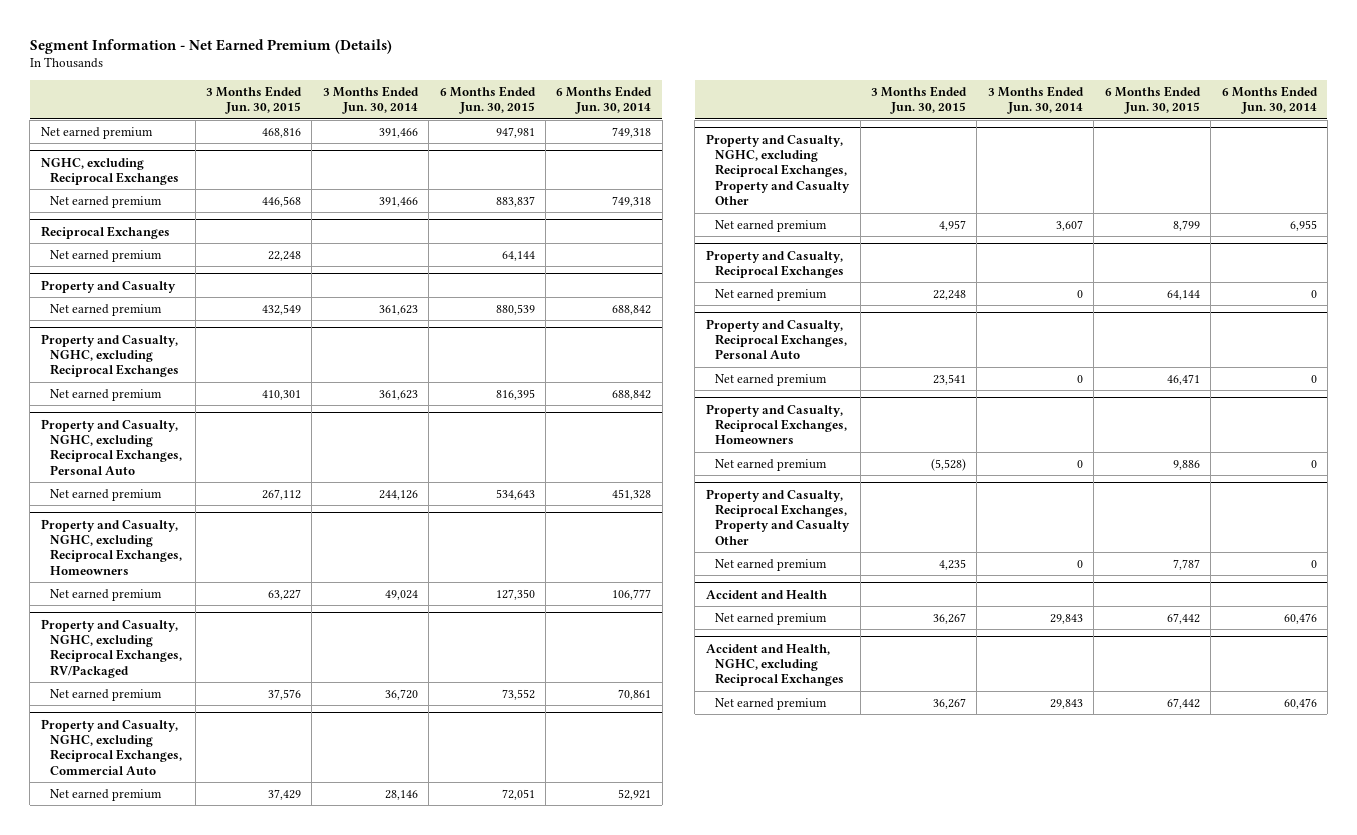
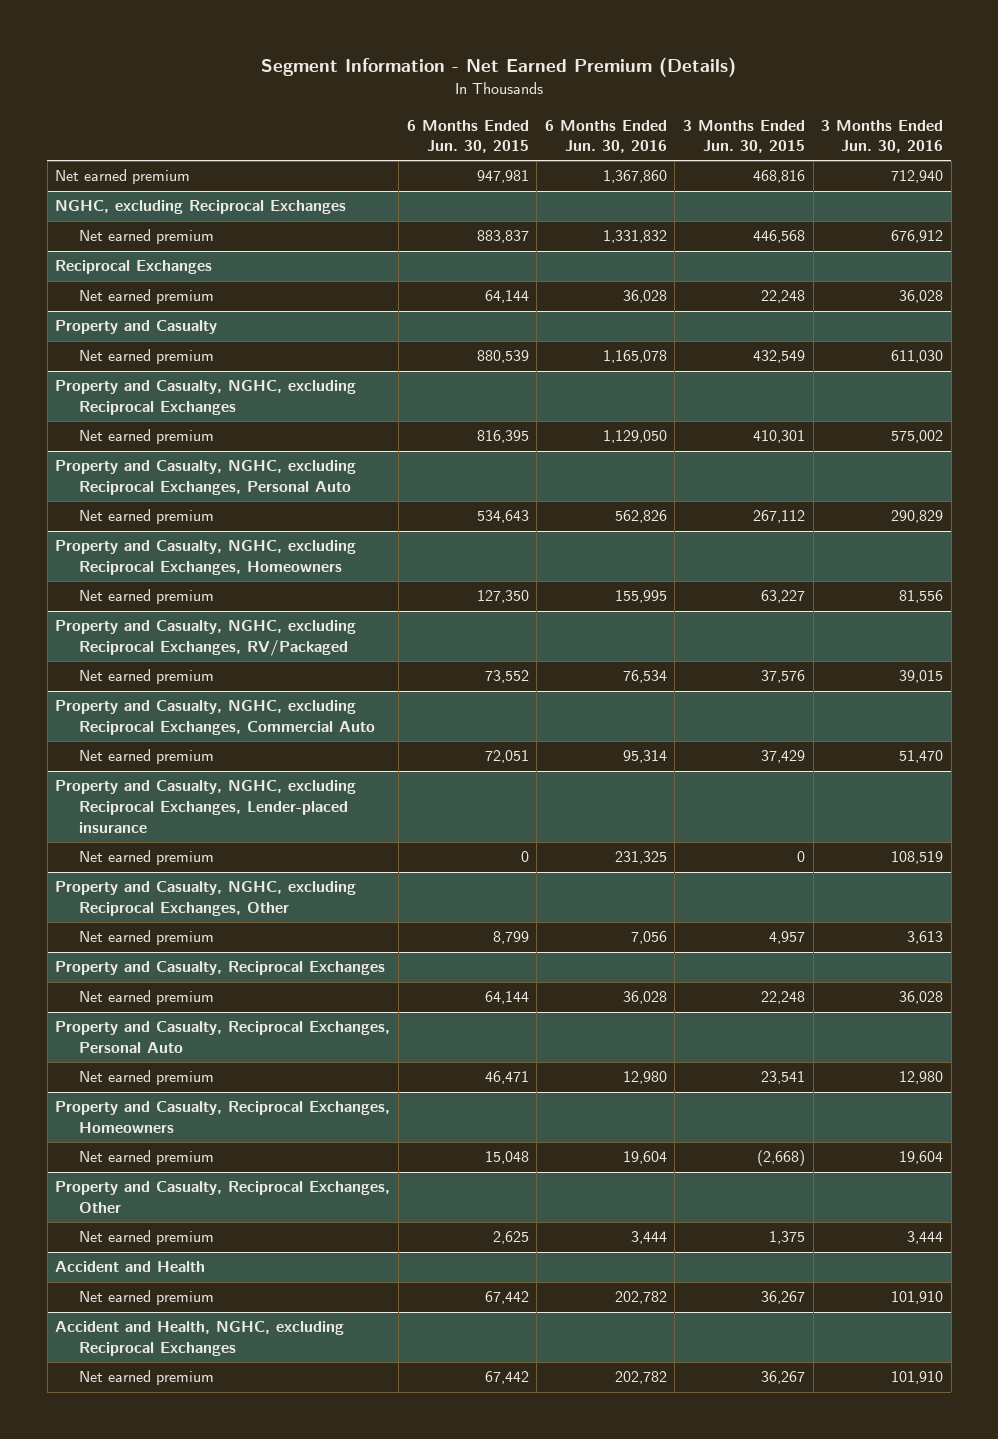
[322,85,419,115] 3 Months Ended Jun. 30, 2014 -> none
[556,85,653,115] 6 Months Ended Jun. 30, 2014 -> none
none -> [544,119,667,154] 6 Months Ended Jun. 30, 2016
none -> [821,119,944,154] 3 Months Ended Jun. 30, 2016
none -> [55,780,357,833] Property and Casualty, NGHC, excluding Reciprocal Exchanges, Lender-placed insurance
none -> [79,850,215,866] Net earned premium
[705,133,851,206] Property and Casualty, NGHC, excluding Reciprocal Exchanges, Property and Casualty Other -> [55,881,357,916] Property and Casualty, NGHC, excluding Reciprocal Exchanges, Other
[930,457,966,471] (5,528) -> [756,1150,805,1167] (2,668)
[1172,459,1200,470] 9,886 -> [484,1151,529,1165] 15,048
[705,488,851,545] Property and Casualty, Reciprocal Exchanges, Property and Casualty Other -> [55,1181,391,1213] Property and Casualty, Reciprocal Exchanges, Other
[938,558,966,570] 4,235 -> [768,1231,805,1245] 1,375
[1172,558,1200,570] 7,787 -> [492,1231,529,1245] 2,625

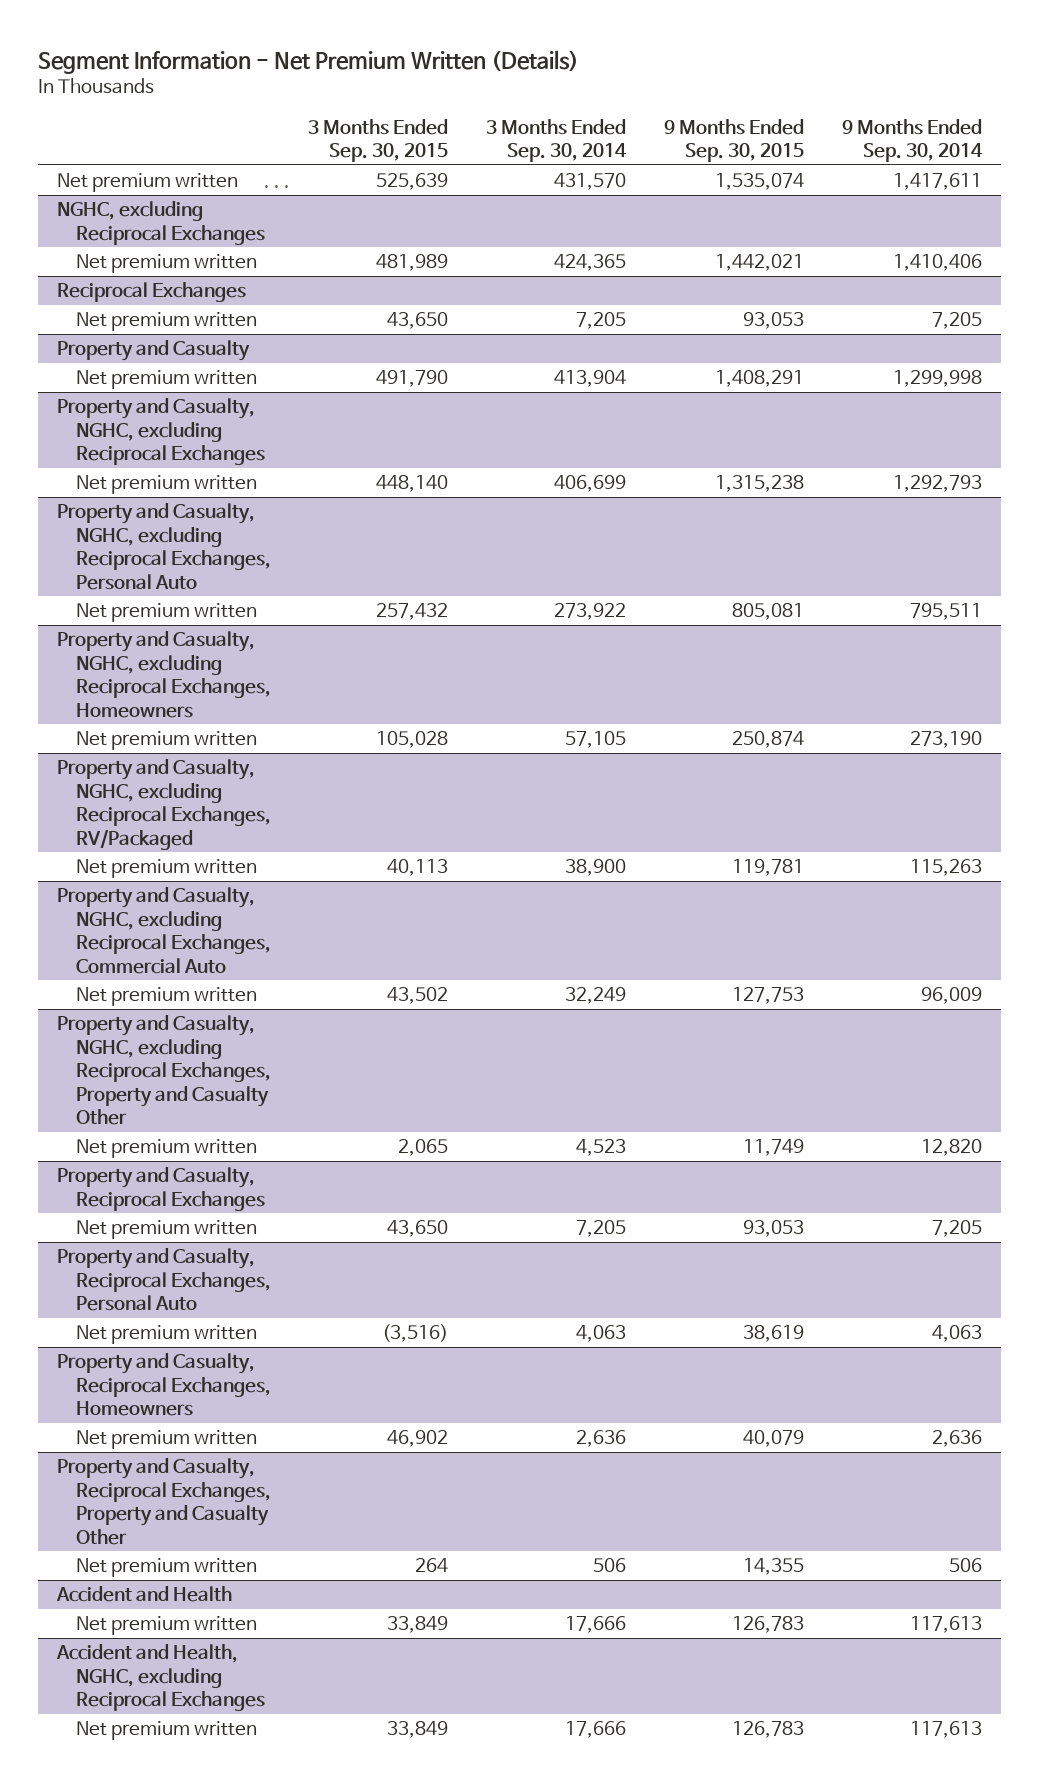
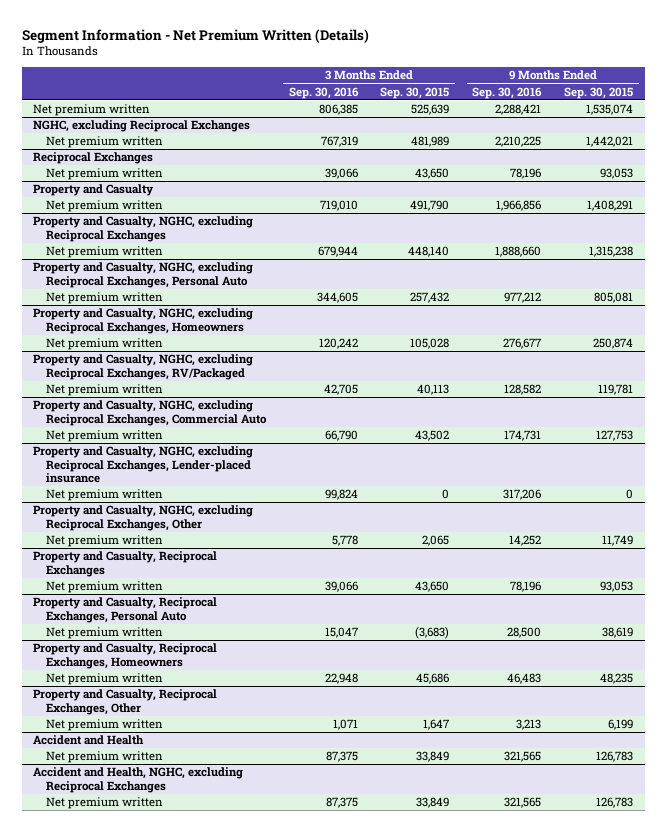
[486,118,628,163] 3 Months Ended Sep. 30, 2014 -> none
[842,118,984,163] 9 Months Ended Sep. 30, 2014 -> none
none -> [288,86,359,99] Sep. 30, 2016
none -> [472,86,543,99] Sep. 30, 2016
none -> [33,446,254,484] Property and Casualty, NGHC, excluding Reciprocal Exchanges, Lender-placed insurance
none -> [45,489,163,502] Net premium written
[57,1015,271,1126] Property and Casualty, NGHC, excluding Reciprocal Exchanges, Property and Casualty Other -> [33,505,254,531] Property and Casualty, NGHC, excluding Reciprocal Exchanges, Other
[382,1324,449,1343] (3,516) -> [415,626,450,640] (3,683)
[387,1430,449,1448] 46,902 -> [416,673,450,685] 45,686
[743,1430,805,1448] 40,079 -> [600,673,634,685] 48,235
[57,1458,271,1545] Property and Casualty, Reciprocal Exchanges, Property and Casualty Other -> [33,689,218,715] Property and Casualty, Reciprocal Exchanges, Other
[415,1558,449,1573] 264 -> [423,719,450,731] 1,647
[743,1558,805,1576] 14,355 -> [608,719,634,731] 6,199

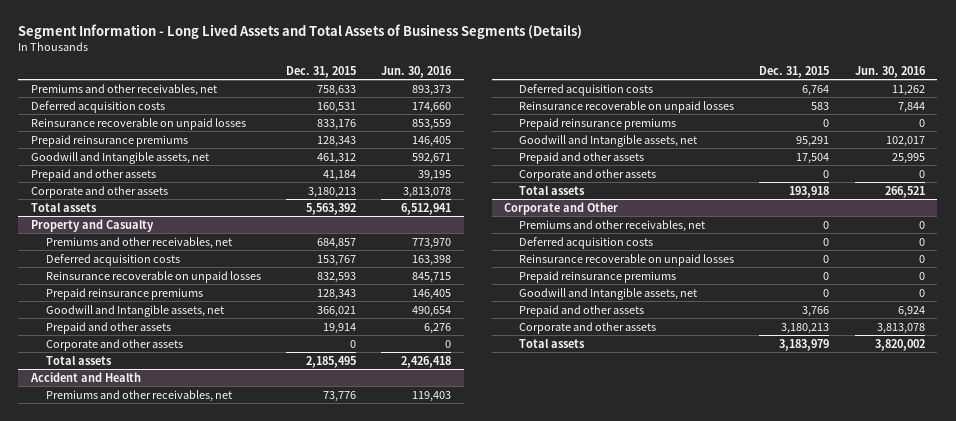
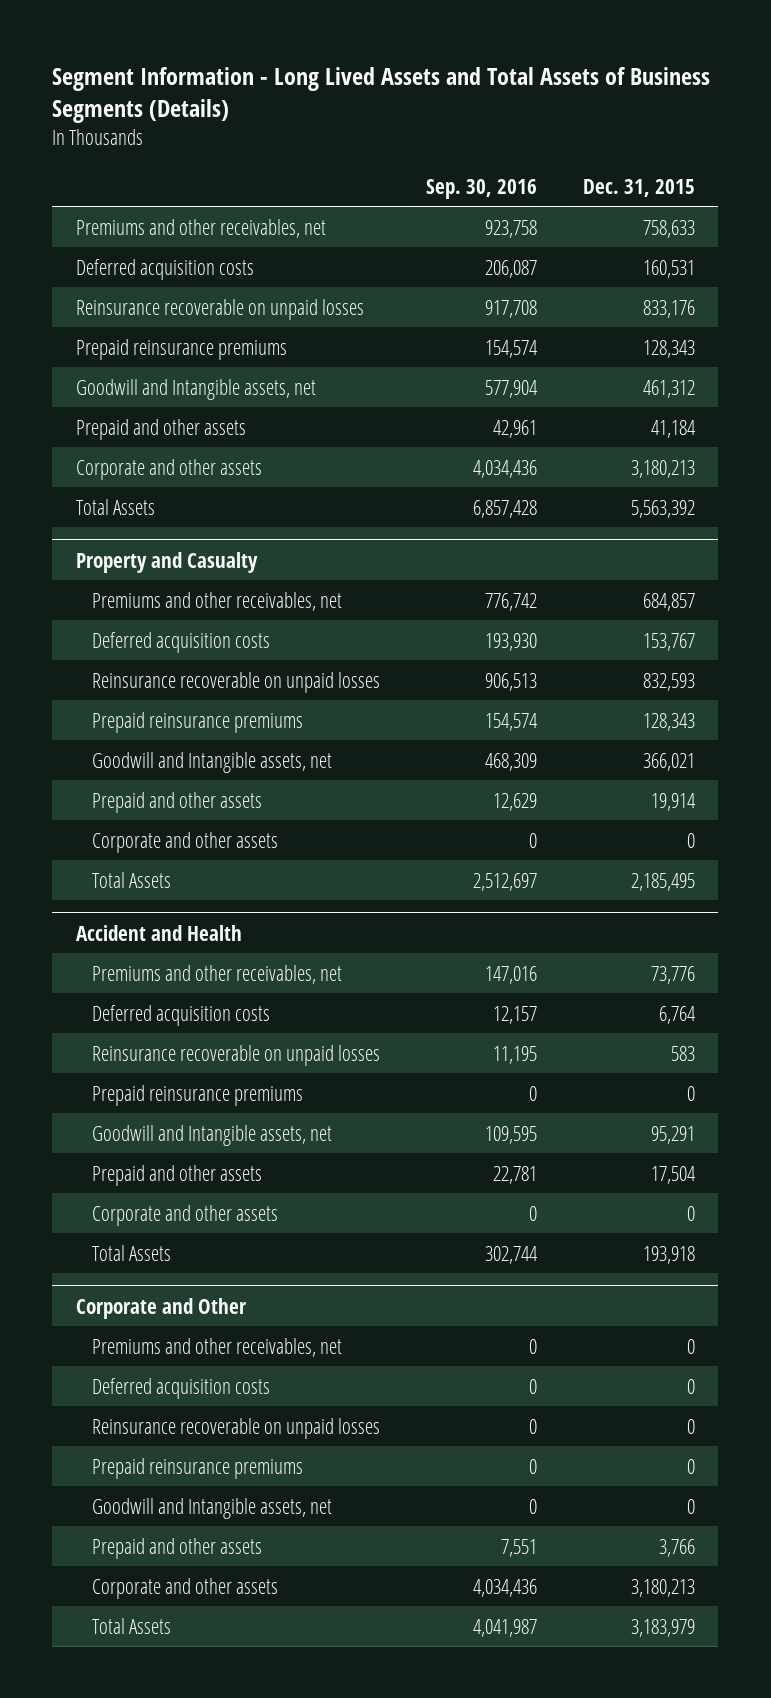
[381,65,453,78] Jun. 30, 2016 -> none
none -> [425,178,537,199] Sep. 30, 2016
[30,202,97,212] Total assets -> [75,498,155,515] Total Assets
[45,355,112,365] Total assets -> [91,871,171,888] Total Assets
[519,185,586,195] Total assets -> [91,1244,171,1261] Total Assets
[519,338,586,348] Total assets -> [91,1617,171,1634] Total Assets

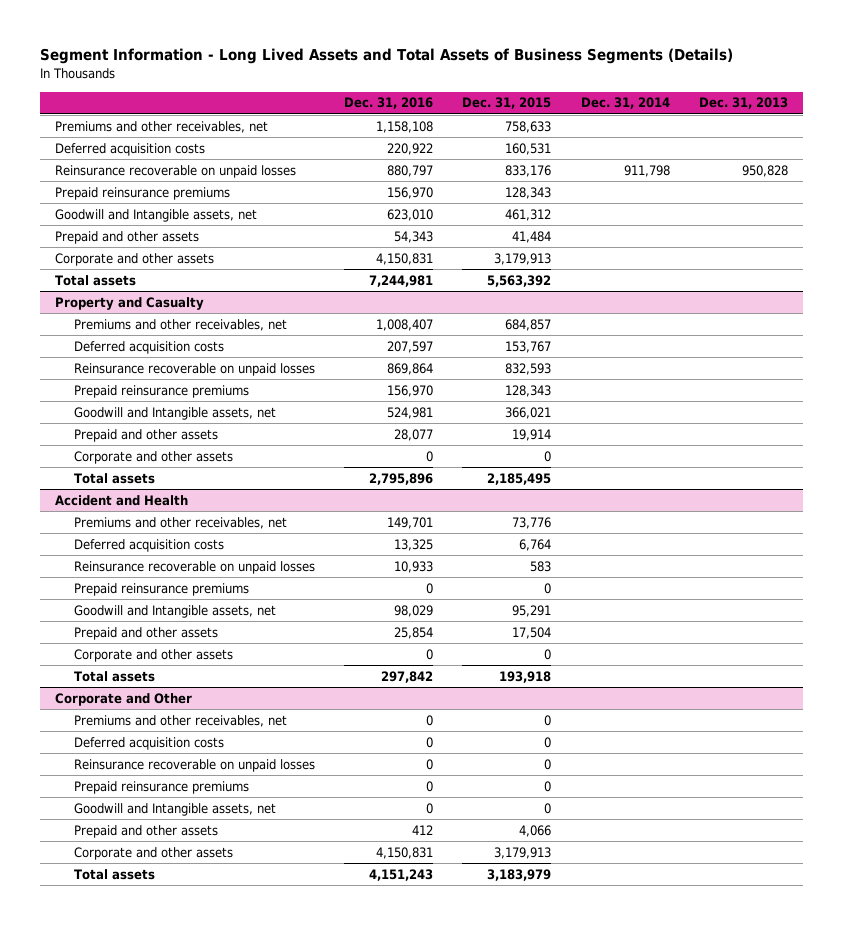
[425,178,537,199] Sep. 30, 2016 -> none
none -> [344,97,434,110] Dec. 31, 2016
none -> [580,97,670,110] Dec. 31, 2014
none -> [698,97,788,110] Dec. 31, 2013
[651,419,697,438] 41,184 -> [512,230,552,243] 41,484
[631,459,696,478] 3,180,213 -> [494,252,552,265] 3,179,913
[75,498,155,515] Total Assets -> [54,274,136,286] Total assets
[91,871,171,888] Total Assets -> [74,472,156,484] Total assets
[91,1244,171,1261] Total Assets -> [74,670,156,682] Total assets
[659,1538,696,1557] 3,766 -> [519,824,552,837] 4,066
[631,1578,696,1597] 3,180,213 -> [494,846,552,859] 3,179,913
[91,1617,171,1634] Total Assets -> [74,868,156,880] Total assets

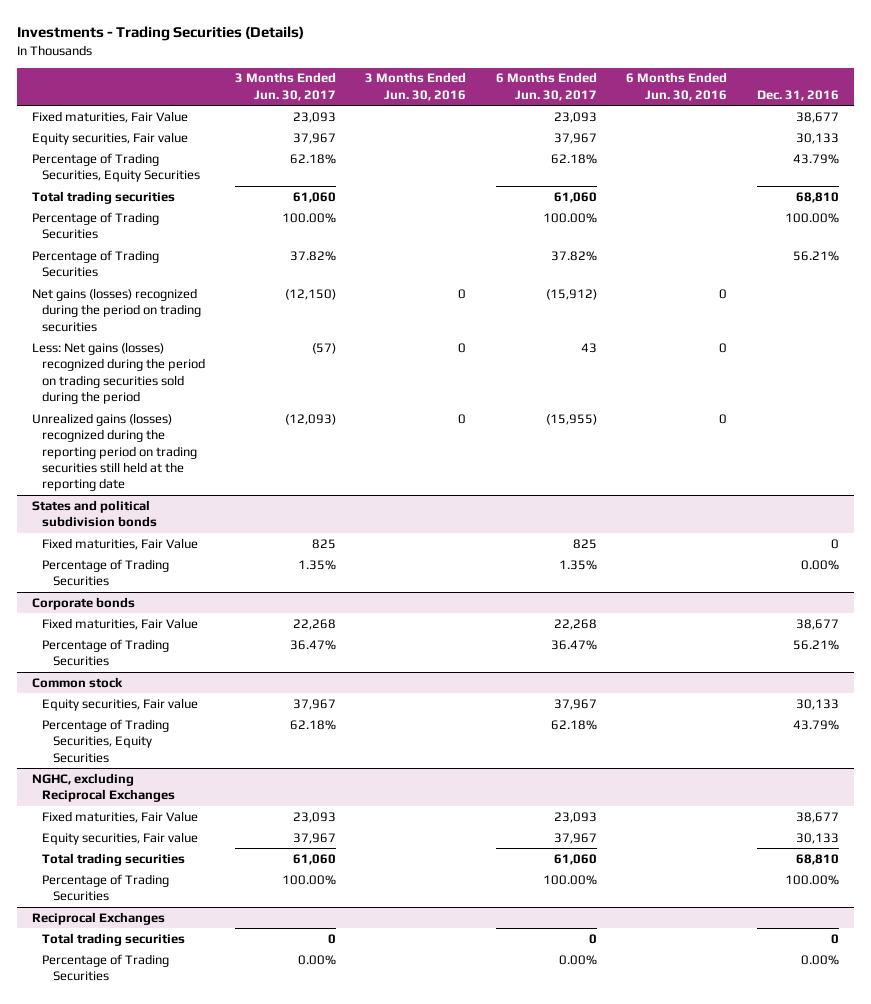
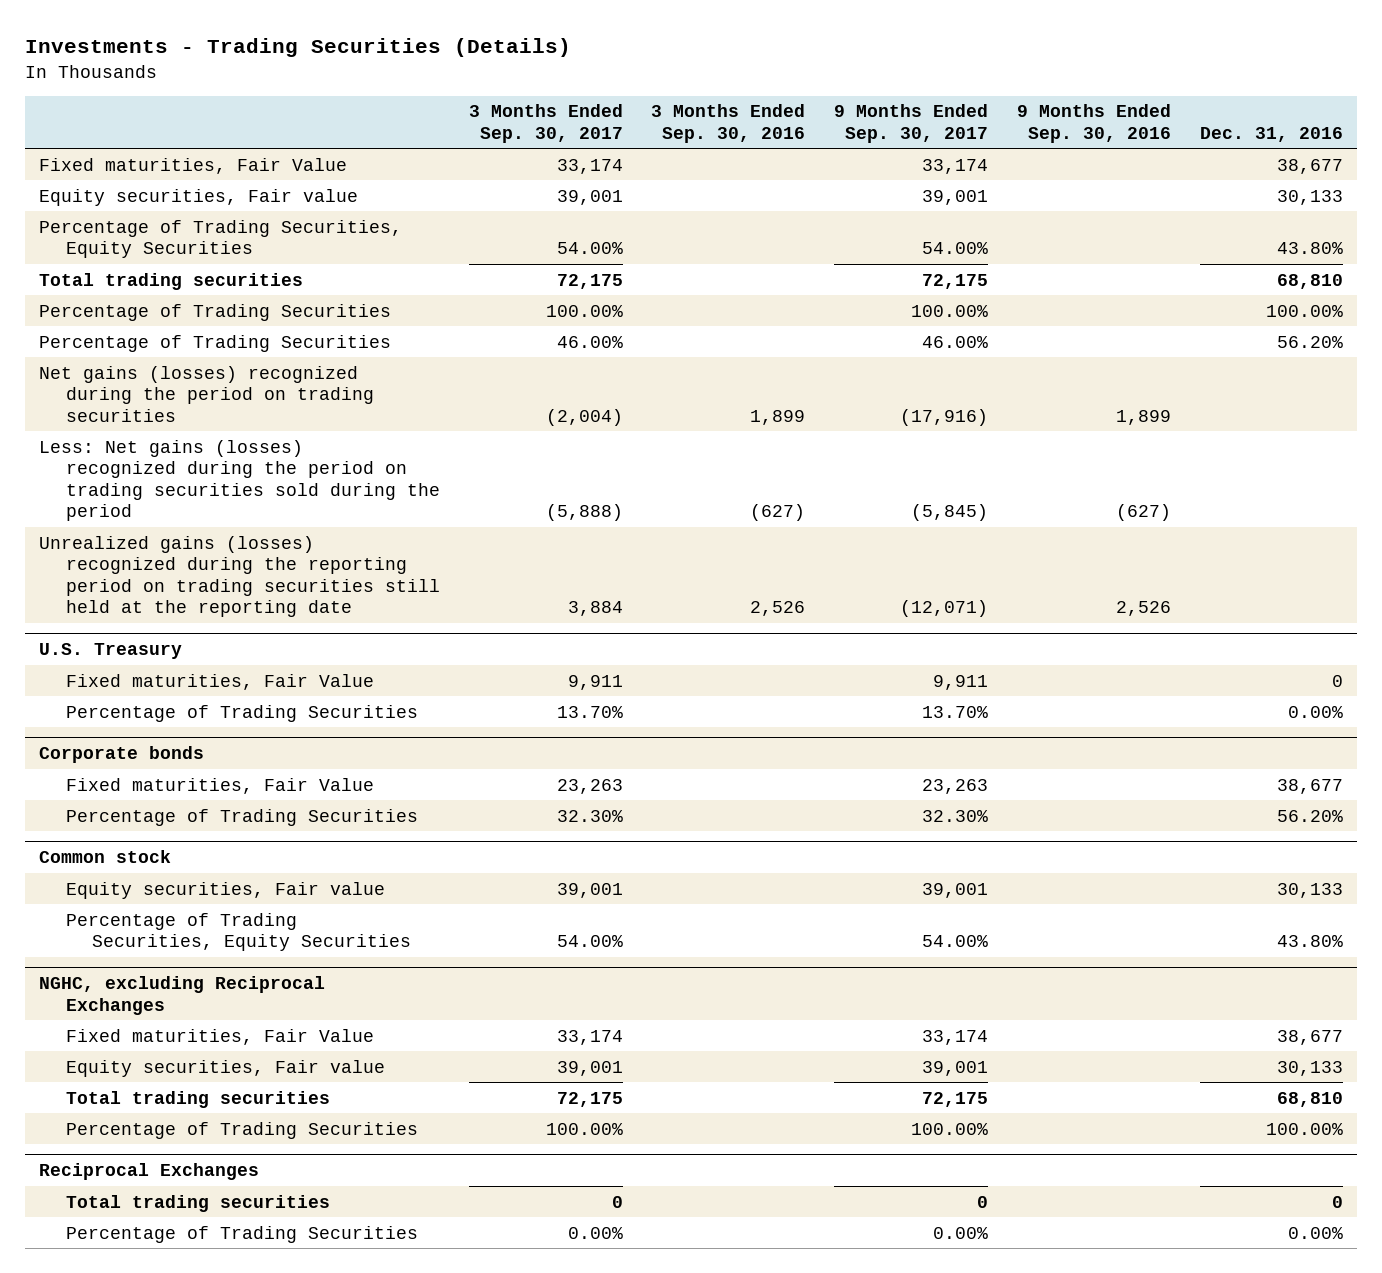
[234,72,336,101] 3 Months Ended Jun. 30, 2017 -> none
[365,72,467,101] 3 Months Ended Jun. 30, 2016 -> none
[495,72,597,101] 6 Months Ended Jun. 30, 2017 -> none
[626,72,728,101] 6 Months Ended Jun. 30, 2016 -> none
none -> [468,104,623,143] 3 Months Ended Sep. 30, 2017
none -> [651,104,806,143] 3 Months Ended Sep. 30, 2016
none -> [834,104,989,143] 9 Months Ended Sep. 30, 2017
none -> [1016,104,1171,143] 9 Months Ended Sep. 30, 2016
[792,153,839,164] 43.79% -> [1276,242,1343,255] 43.80%
[792,250,839,261] 56.21% -> [1276,335,1343,348] 56.20%
[32,499,158,528] States and political subdivision bonds -> none
none -> [39,643,183,660] U.S. Treasury
[792,639,839,650] 56.21% -> [1276,809,1343,822] 56.20%
[792,719,839,730] 43.79% -> [1276,935,1343,948] 43.80%

